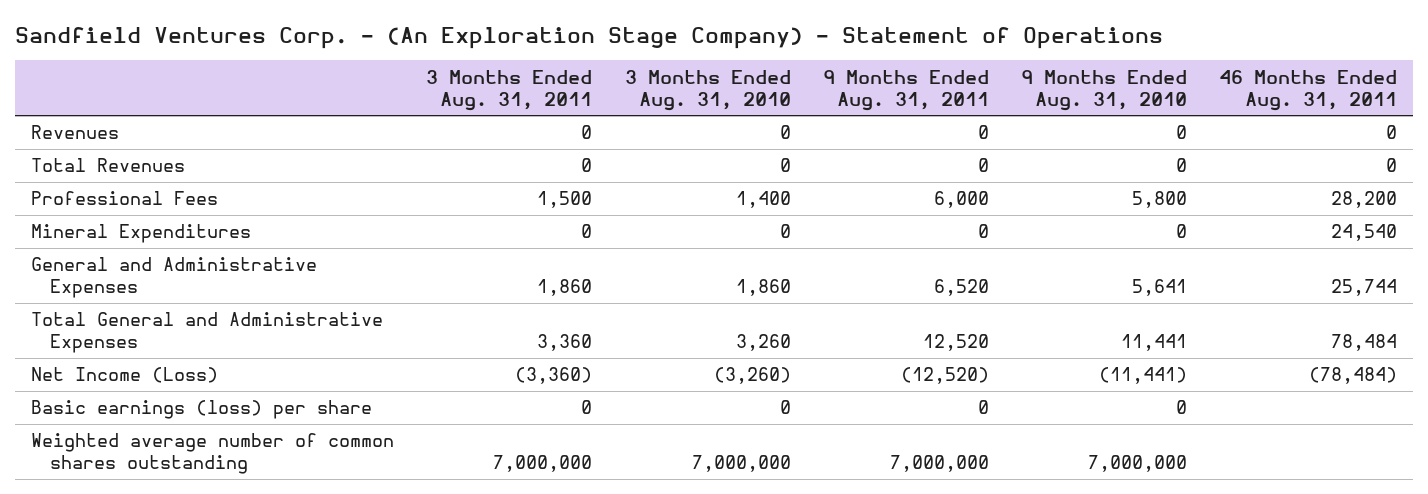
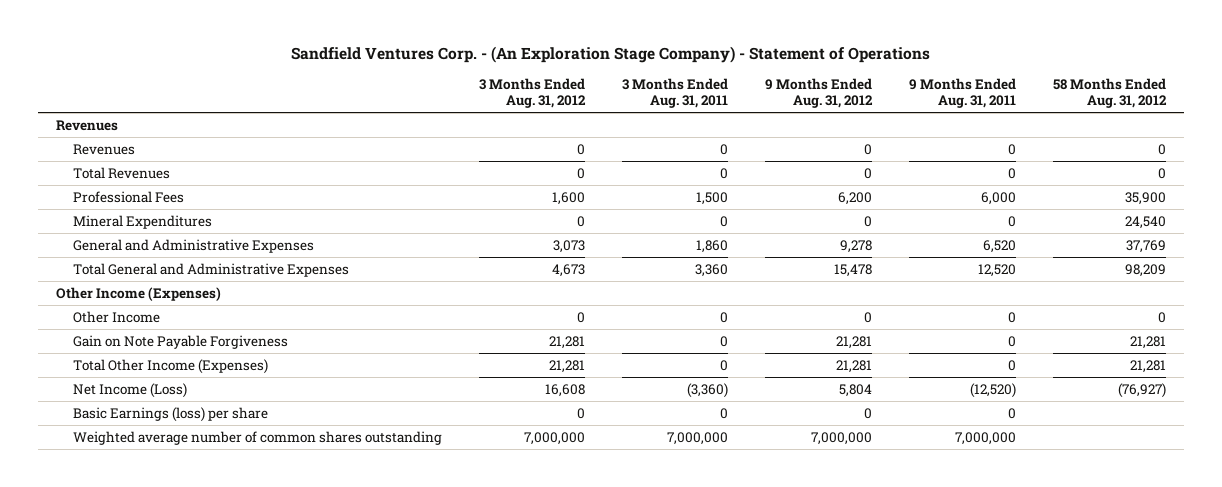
[624,69,791,111] 3 Months Ended Aug. 31, 2010 -> none
[1021,69,1188,111] 9 Months Ended Aug. 31, 2010 -> none
[1219,69,1398,111] 46 Months Ended Aug. 31, 2011 -> none
none -> [478,78,586,109] 3 Months Ended Aug. 31, 2012
none -> [764,78,873,109] 9 Months Ended Aug. 31, 2012
none -> [1052,78,1167,109] 58 Months Ended Aug. 31, 2012
none -> [56,119,119,131] Revenues
none -> [56,286,222,301] Other Income (Expenses)
none -> [73,310,161,323] Other Income
none -> [73,334,289,349] Gain on Note Payable Forgiveness
none -> [73,358,269,374] Total Other Income (Expenses)
[30,400,372,420] Basic earnings (loss) per share -> [73,406,269,422] Basic Earnings (loss) per share

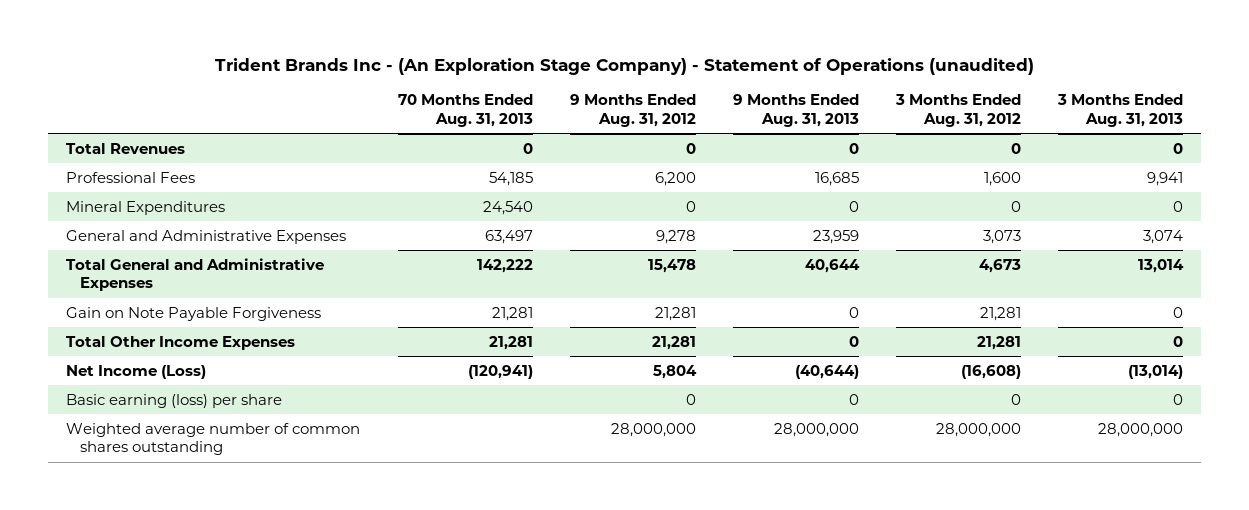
[291,46,931,64] Sandfield Ventures Corp. - (An Exploration Stage Company) - Statement of Operations -> [214,57,1034,75] Trident Brands Inc - (An Exploration Stage Company) - Statement of Operations (unaudited)
[621,78,728,109] 3 Months Ended Aug. 31, 2011 -> none
[908,78,1016,109] 9 Months Ended Aug. 31, 2011 -> none
[1052,78,1167,109] 58 Months Ended Aug. 31, 2012 -> none
none -> [397,94,533,128] 70 Months Ended Aug. 31, 2013
none -> [732,94,859,128] 9 Months Ended Aug. 31, 2013
none -> [1056,94,1183,128] 3 Months Ended Aug. 31, 2013
[56,119,119,131] Revenues -> none
[73,143,136,155] Revenues -> none
[56,286,222,301] Other Income (Expenses) -> none
[73,310,161,323] Other Income -> none
[73,358,269,374] Total Other Income (Expenses) -> [66,335,296,350] Total Other Income Expenses
[544,383,585,397] 16,608 -> [960,364,1021,379] (16,608)
[73,406,269,422] Basic Earnings (loss) per share -> [66,393,283,408] Basic earning (loss) per share
[523,431,585,445] 7,000,000 -> [935,422,1021,437] 28,000,000
[810,431,872,445] 7,000,000 -> [610,422,696,437] 28,000,000

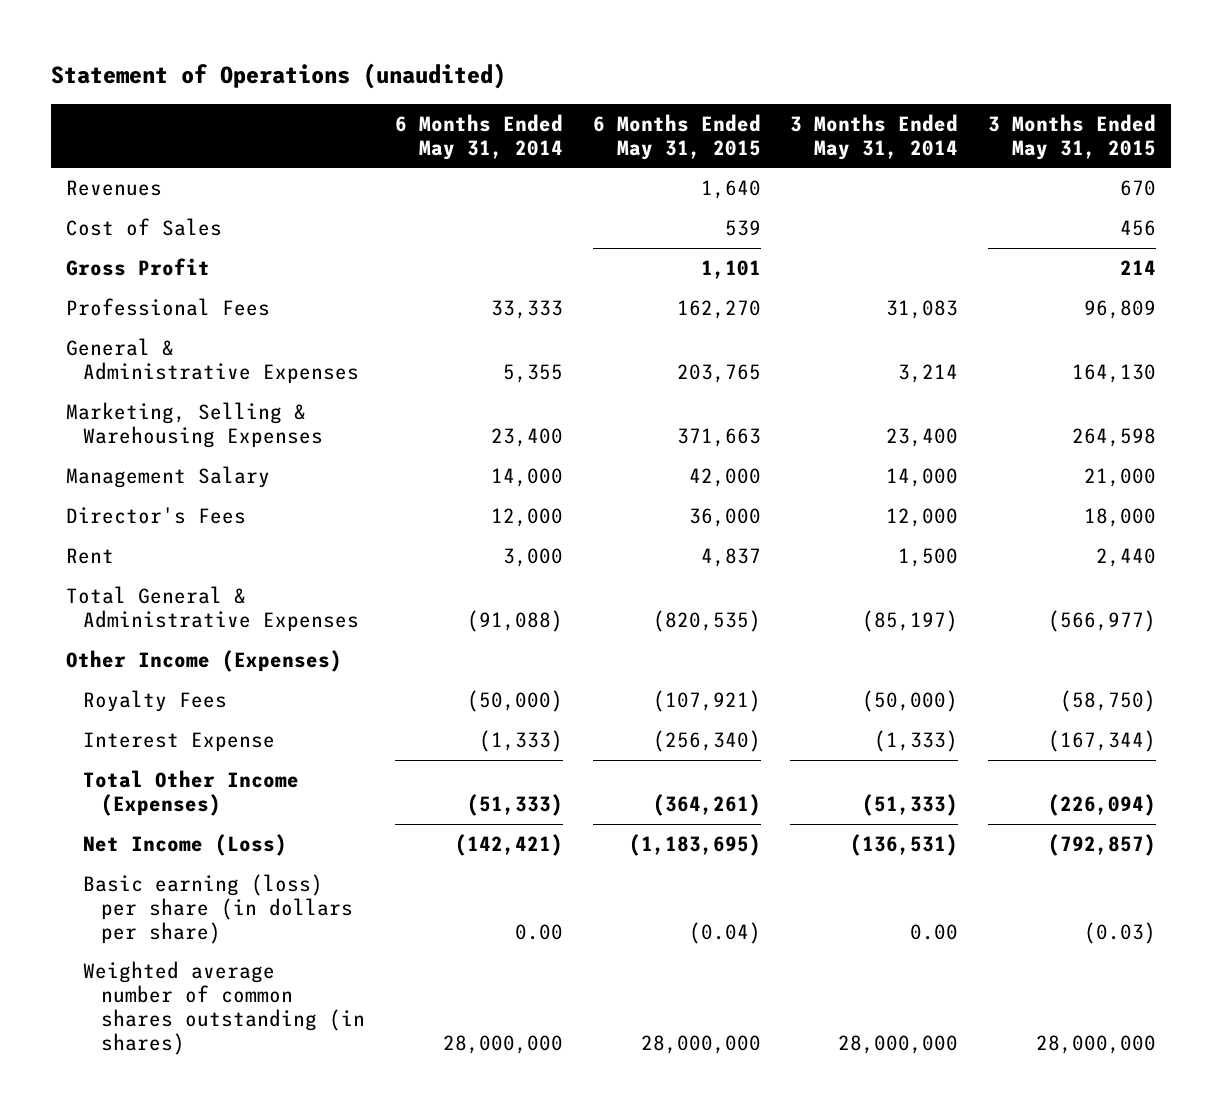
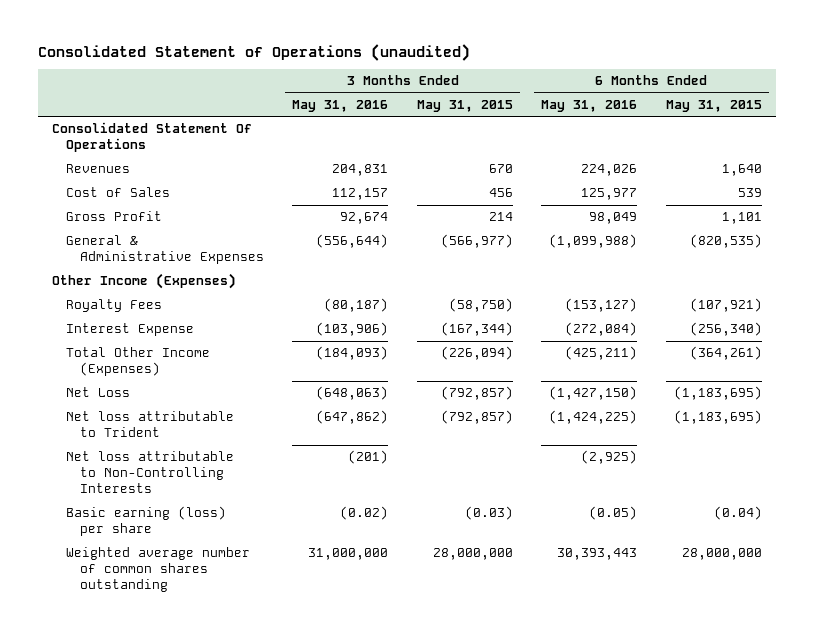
[51,63,507,90] Statement of Operations (unaudited) -> [37,43,470,61] Consolidated Statement of Operations (unaudited)
[394,113,563,160] 6 Months Ended May 31, 2014 -> none
[790,113,959,160] 3 Months Ended May 31, 2014 -> none
none -> [292,99,389,112] May 31, 2016
none -> [541,99,638,112] May 31, 2016
none -> [51,122,252,153] Consolidated Statement Of Operations
[66,298,271,317] Professional Fees -> none
[66,402,324,448] Marketing, Selling & Warehousing Expenses -> none
[66,466,271,489] Management Salary -> none
[66,507,247,525] Director's Fees -> none
[66,548,115,565] Rent -> none
[66,586,360,632] Total General & Administrative Expenses -> none
[676,363,761,383] 203,765 -> [689,234,762,249] (820,535)
[1072,363,1157,383] 164,130 -> [440,234,513,249] (566,977)
[83,834,288,857] Net Income (Loss) -> [65,387,130,398] Net Loss
none -> [65,411,234,438] Net loss attributable to Trident
none -> [65,451,234,494] Net loss attributable to Non-Controlling Interests
[83,874,353,944] Basic earning (loss) per share (in dollars per share) -> [65,506,226,537] Basic earning (loss) per share
[83,961,365,1055] Weighted average number of common shares outstanding (in shares) -> [65,547,250,593] Weighted average number of common shares outstanding

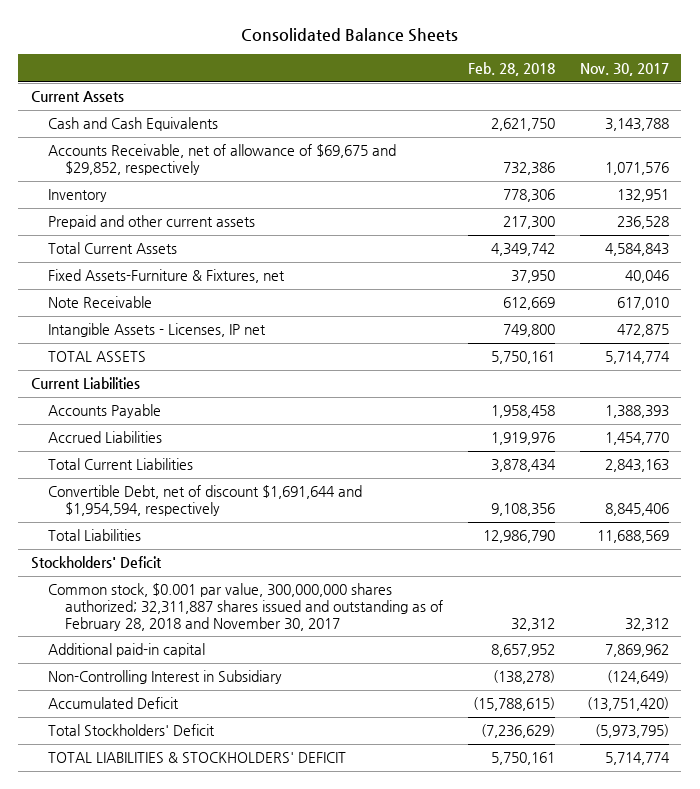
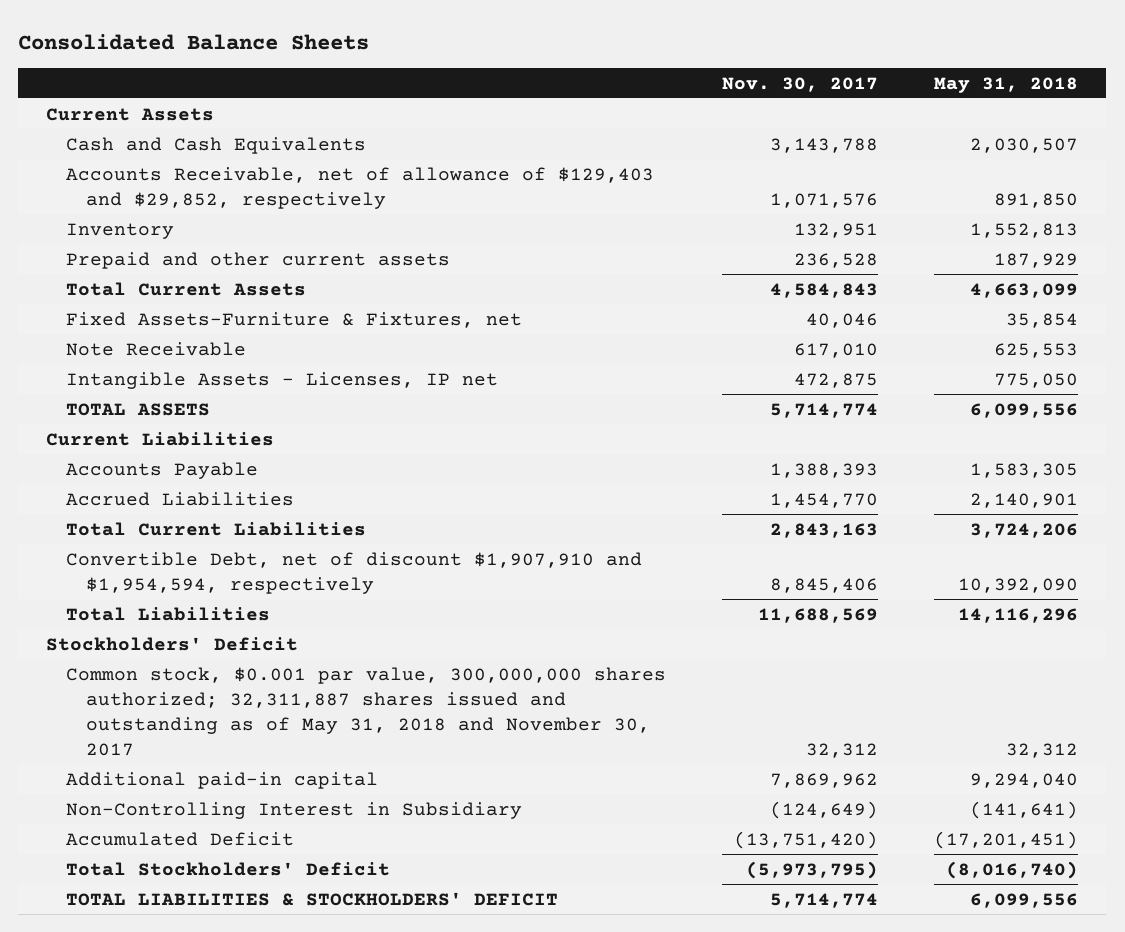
[467,61,555,76] Feb. 28, 2018 -> none
none -> [934,76,1079,93] May 31, 2018
[47,144,396,176] Accounts Receivable, net of allowance of $69,675 and $29,852, respectively -> [66,166,655,209] Accounts Receivable, net of allowance of $129,403 and $29,852, respectively
[47,485,362,517] Convertible Debt, net of discount $1,691,644 and $1,954,594, respectively -> [66,551,643,594] Convertible Debt, net of discount $1,907,910 and $1,954,594, respectively
[47,583,443,631] Common stock, $0.001 par value, 300,000,000 shares authorized; 32,311,887 shares issued and outstanding as of February 28, 2018 and November 30, 2017 -> [66,666,667,756] Common stock, $0.001 par value, 300,000,000 shares authorized; 32,311,887 shares issued and outstanding as of May 31, 2018 and November 30, 2017

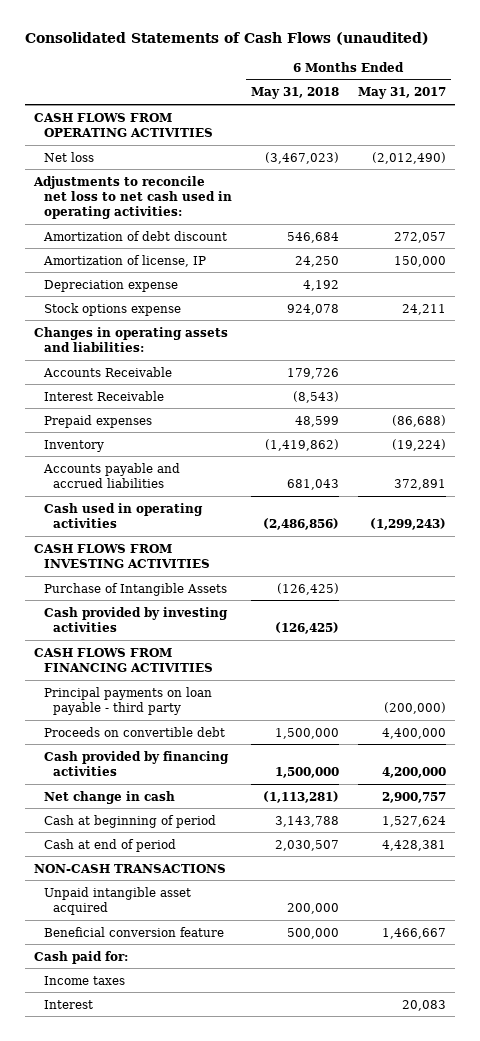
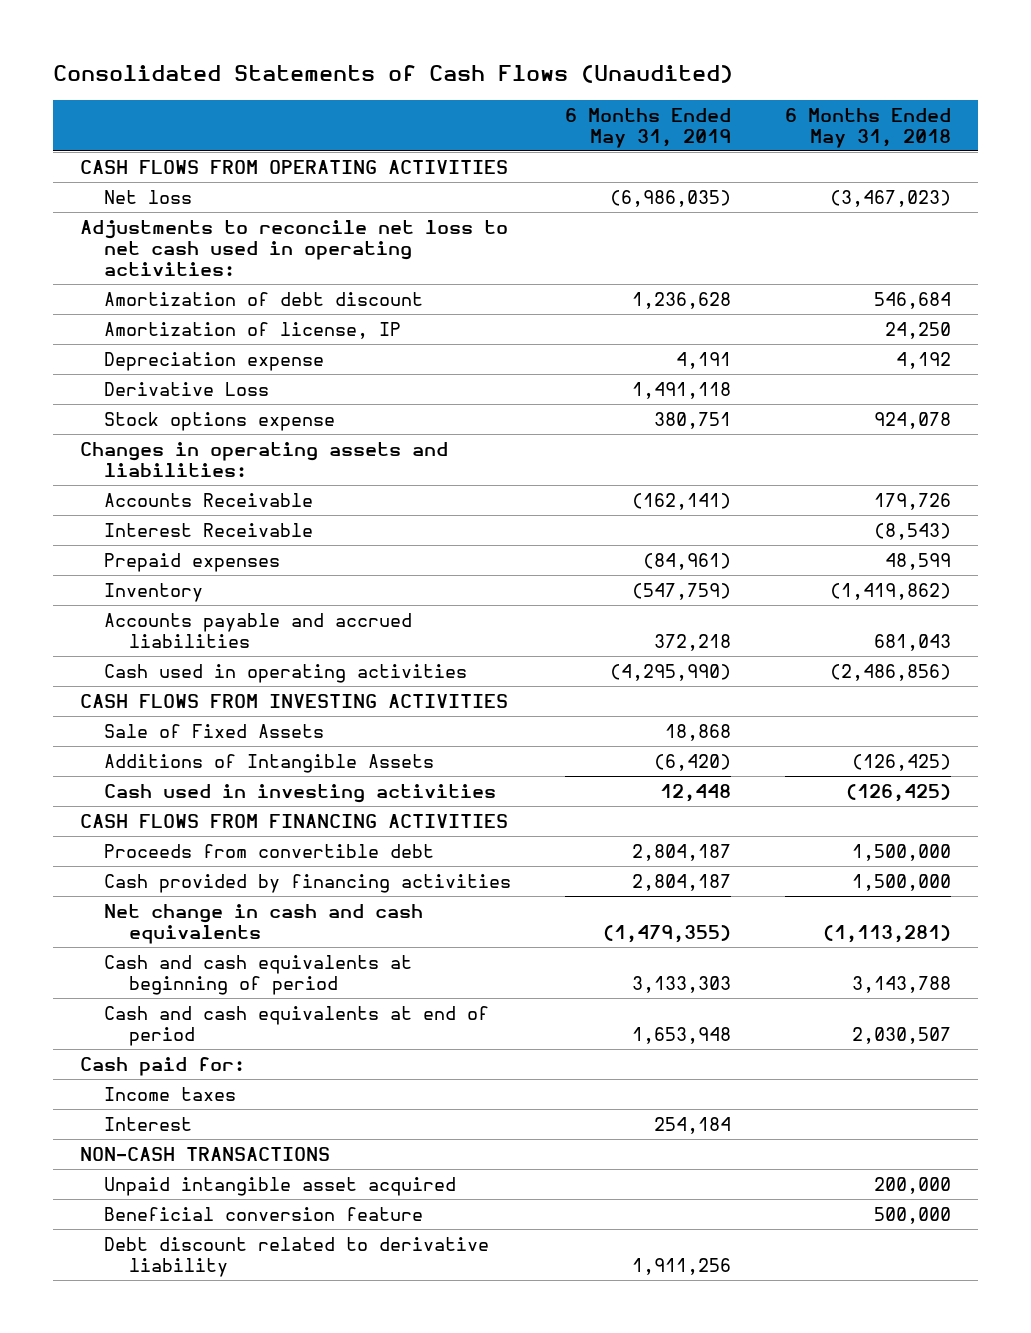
[24,32,429,46] Consolidated Statements of Cash Flows (unaudited) -> [53,65,734,84] Consolidated Statements of Cash Flows (Unaudited)
[357,87,446,100] May 31, 2017 -> none
none -> [565,107,732,148] 6 Months Ended May 31, 2019
none -> [104,382,270,397] Derivative Loss
none -> [104,724,325,739] Sale of Fixed Assets
[43,582,227,596] Purchase of Intangible Assets -> [104,754,435,774] Additions of Intangible Assets
[43,606,228,632] Cash provided by investing activities -> [104,784,497,804] Cash used in investing activities
[43,686,212,715] Principal payments on loan payable - third party -> none
[43,726,225,737] Proceeds on convertible debt -> [104,844,435,859] Proceeds from convertible debt
[43,790,175,804] Net change in cash -> [104,904,424,945] Net change in cash and cash equivalents
[43,814,216,828] Cash at beginning of period -> [104,955,413,996] Cash and cash equivalents at beginning of period
[43,838,176,852] Cash at end of period -> [104,1006,490,1047] Cash and cash equivalents at end of period
[34,863,227,873] NON-CASH TRANSACTIONS -> [79,1147,330,1162] NON-CASH TRANSACTIONS
[43,886,191,915] Unpaid intangible asset acquired -> [104,1177,457,1197] Unpaid intangible asset acquired
[43,926,224,937] Beneficial conversion feature -> [104,1207,424,1222] Beneficial conversion feature
none -> [104,1237,490,1278] Debt discount related to derivative liability

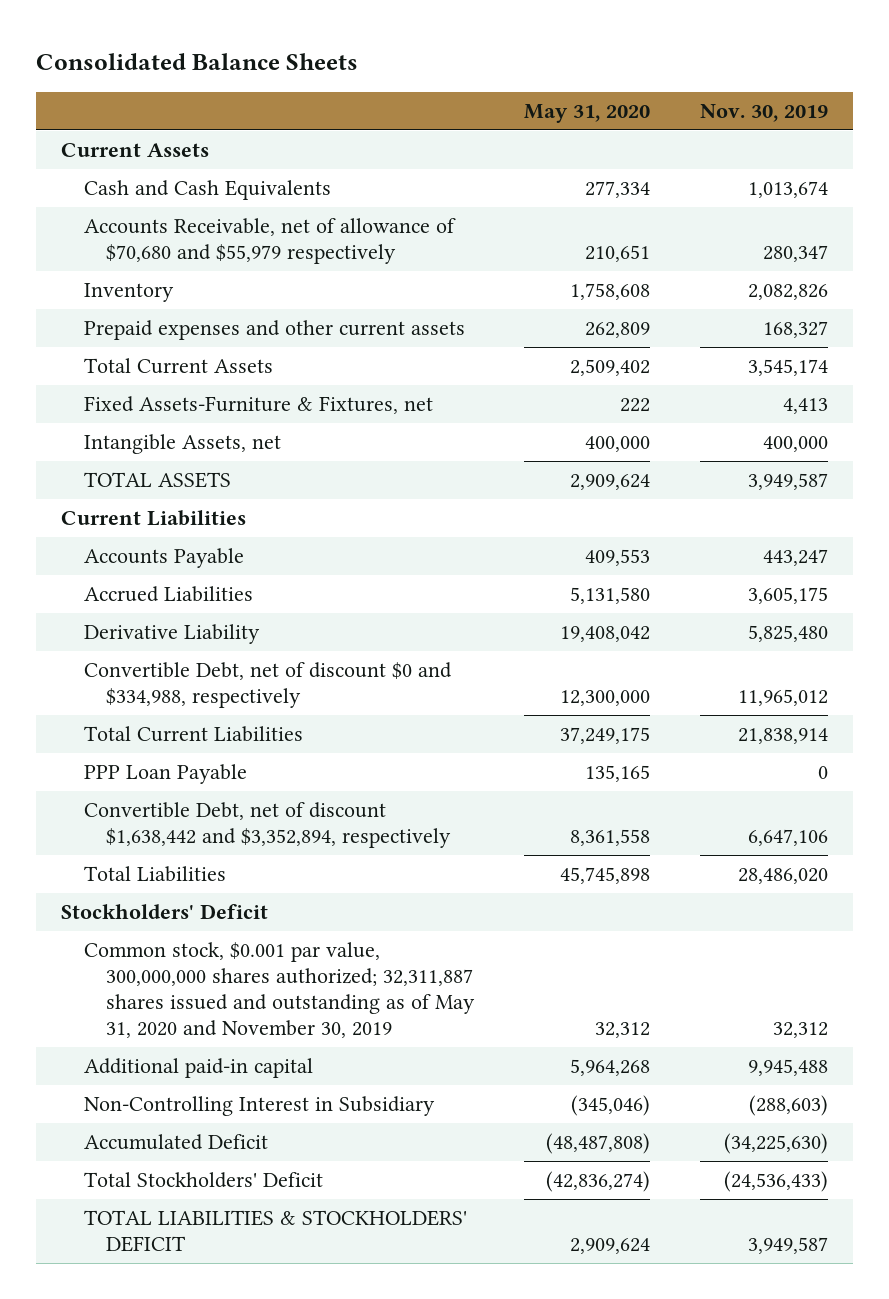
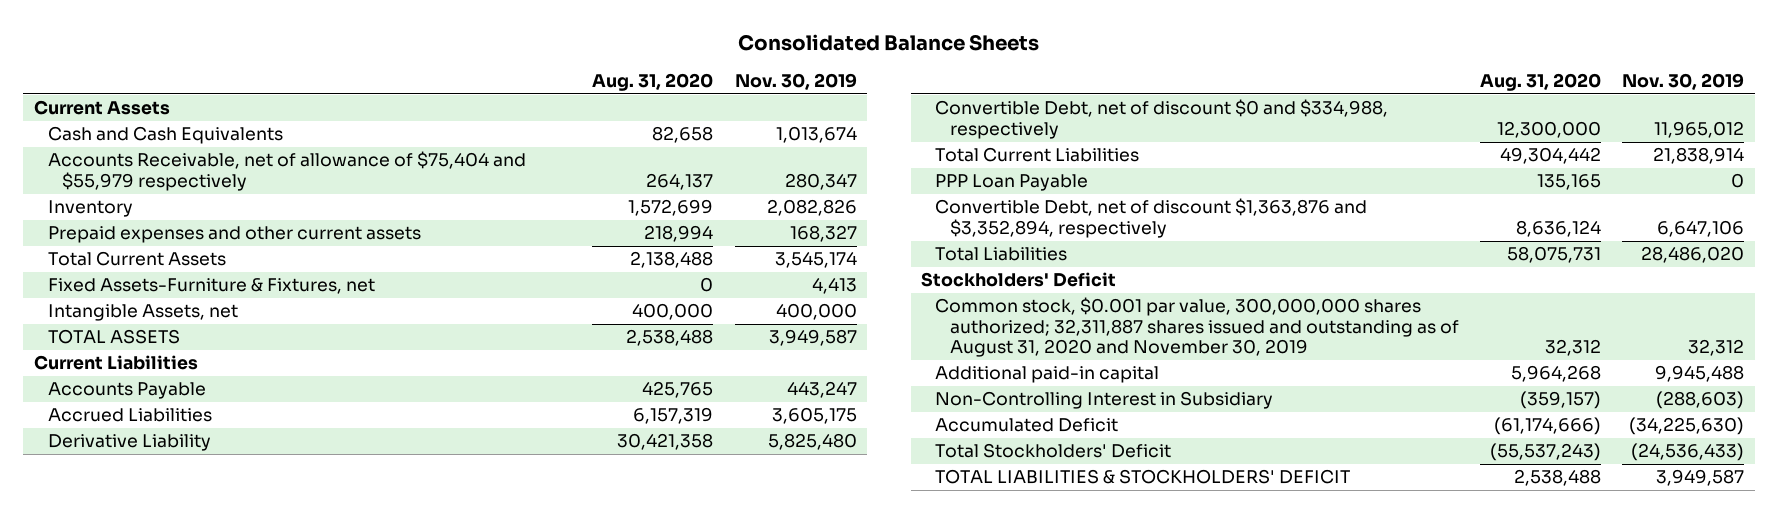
[524,103,651,123] May 31, 2020 -> none
none -> [592,73,714,92] Aug. 31, 2020
[83,218,456,265] Accounts Receivable, net of allowance of $70,680 and $55,979 respectively -> [48,151,527,191] Accounts Receivable, net of allowance of $75,404 and $55,979 respectively
[83,802,452,849] Convertible Debt, net of discount $1,638,442 and $3,352,894, respectively -> [935,198,1368,238] Convertible Debt, net of discount $1,363,876 and $3,352,894, respectively
[83,942,476,1038] Common stock, $0.001 par value, 300,000,000 shares authorized; 32,311,887 shares issued and outstanding as of May 31, 2020 and November 30, 2019 -> [935,297,1459,358] Common stock, $0.001 par value, 300,000,000 shares authorized; 32,311,887 shares issued and outstanding as of August 31, 2020 and November 30, 2019

